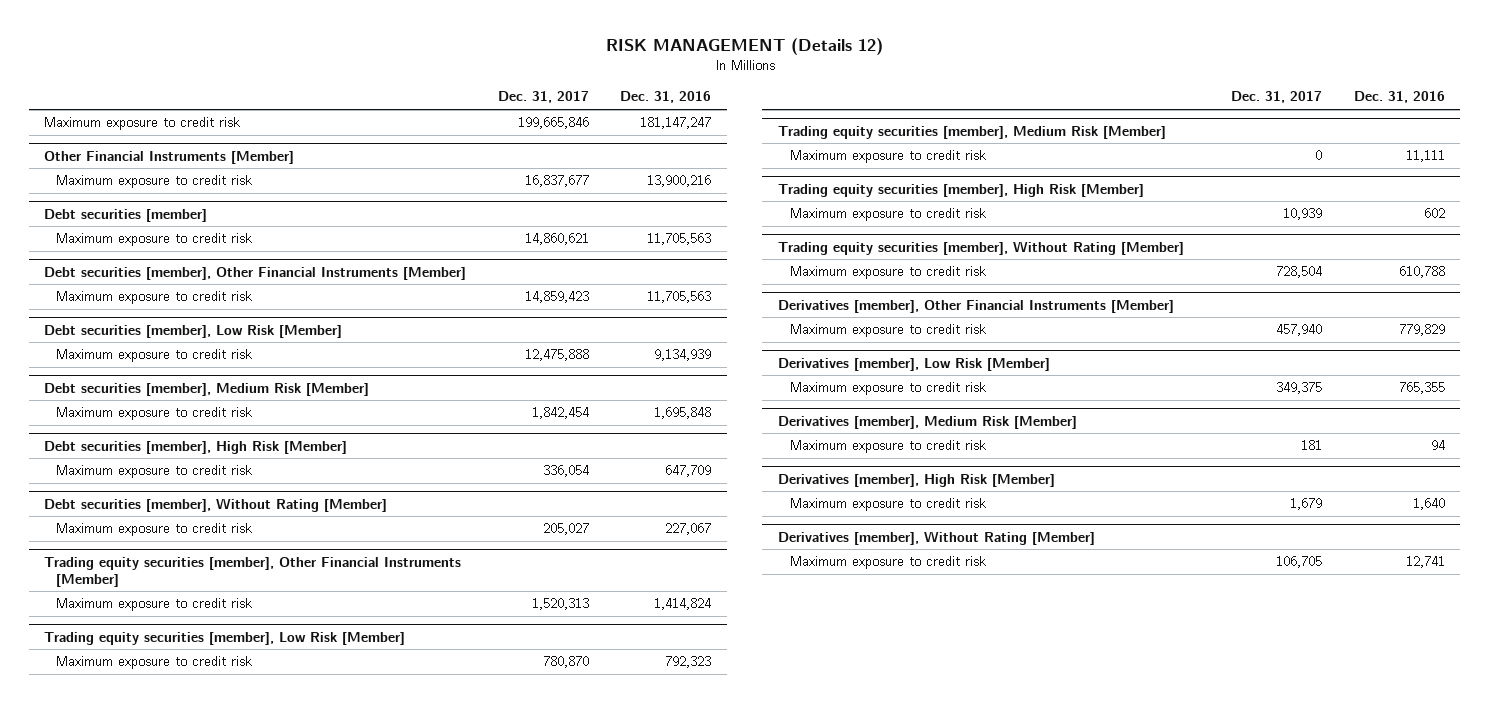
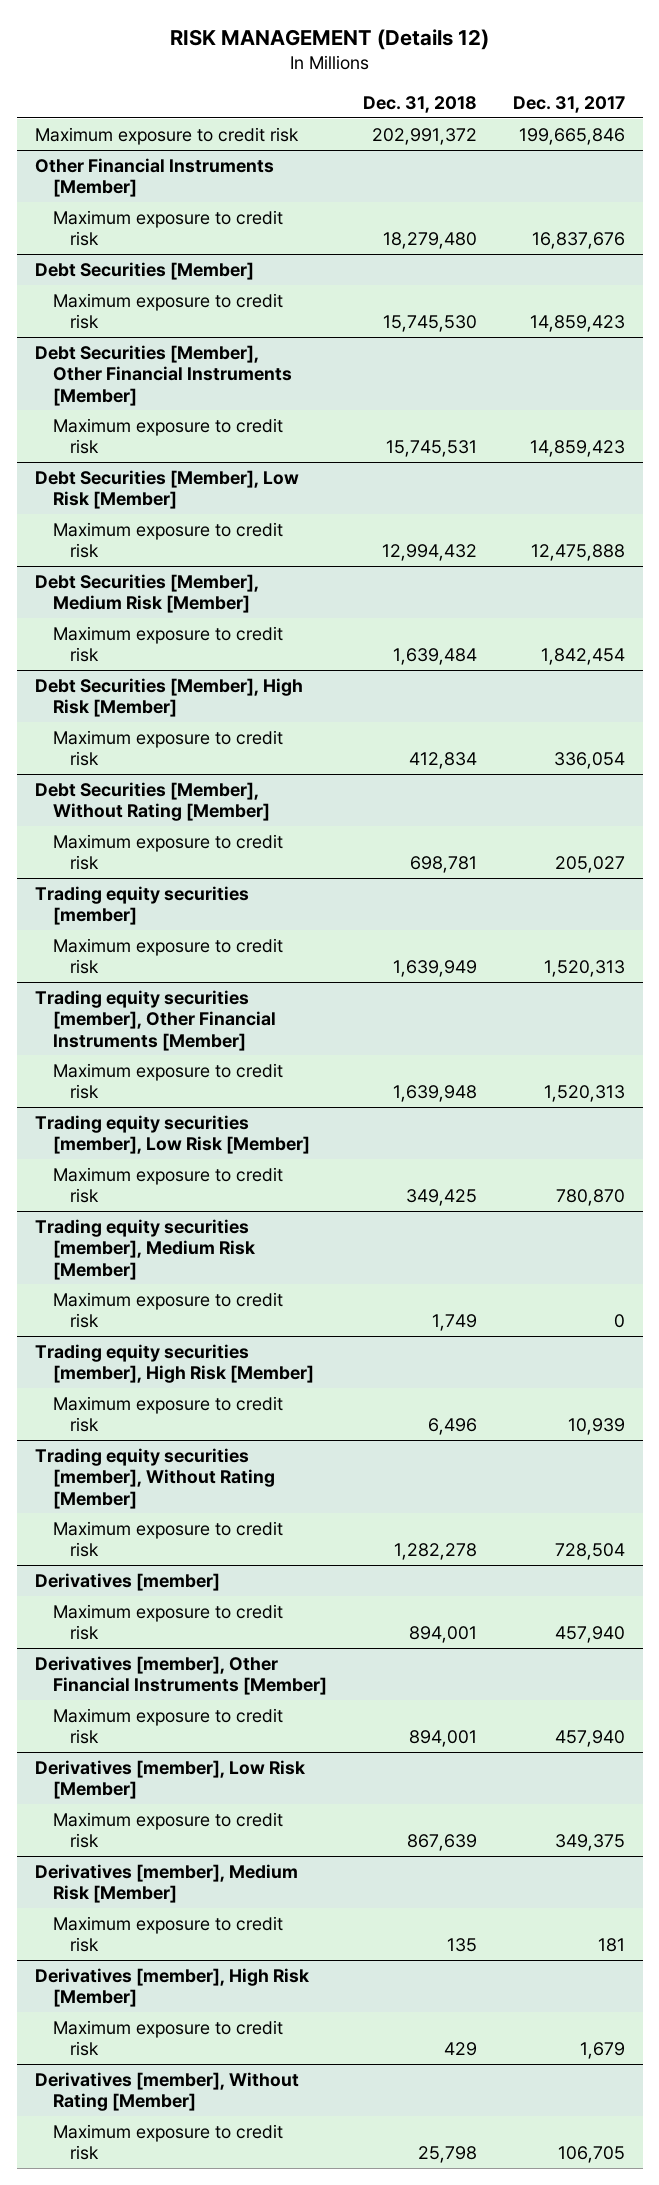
[620,91,712,104] Dec. 31, 2016 -> none
none -> [362,96,477,114] Dec. 31, 2018
[56,233,253,247] Maximum exposure to credit risk -> none
[44,266,467,280] Debt securities [member], Other Financial Instruments [Member] -> none
[524,175,589,188] 16,837,677 -> [531,232,625,250] 16,837,676
[44,208,208,222] Debt securities [member] -> [34,261,254,280] Debt Securities [Member]
none -> [34,344,292,406] Debt Securities [Member], Other Financial Instruments [Member]
none -> [52,417,283,455] Maximum exposure to credit risk
[44,324,343,338] Debt securities [member], Low Risk [Member] -> [34,469,299,510] Debt Securities [Member], Low Risk [Member]
[44,382,370,396] Debt securities [member], Medium Risk [Member] -> [34,573,259,614] Debt Securities [Member], Medium Risk [Member]
[44,440,348,454] Debt securities [member], High Risk [Member] -> [34,677,303,718] Debt Securities [Member], High Risk [Member]
[44,497,388,512] Debt securities [member], Without Rating [Member] -> [34,781,270,822] Debt Securities [Member], Without Rating [Member]
none -> [34,885,249,926] Trading equity securities [member]
none -> [52,937,283,975] Maximum exposure to credit risk
none -> [34,1572,220,1591] Derivatives [member]
none -> [52,1603,283,1641] Maximum exposure to credit risk

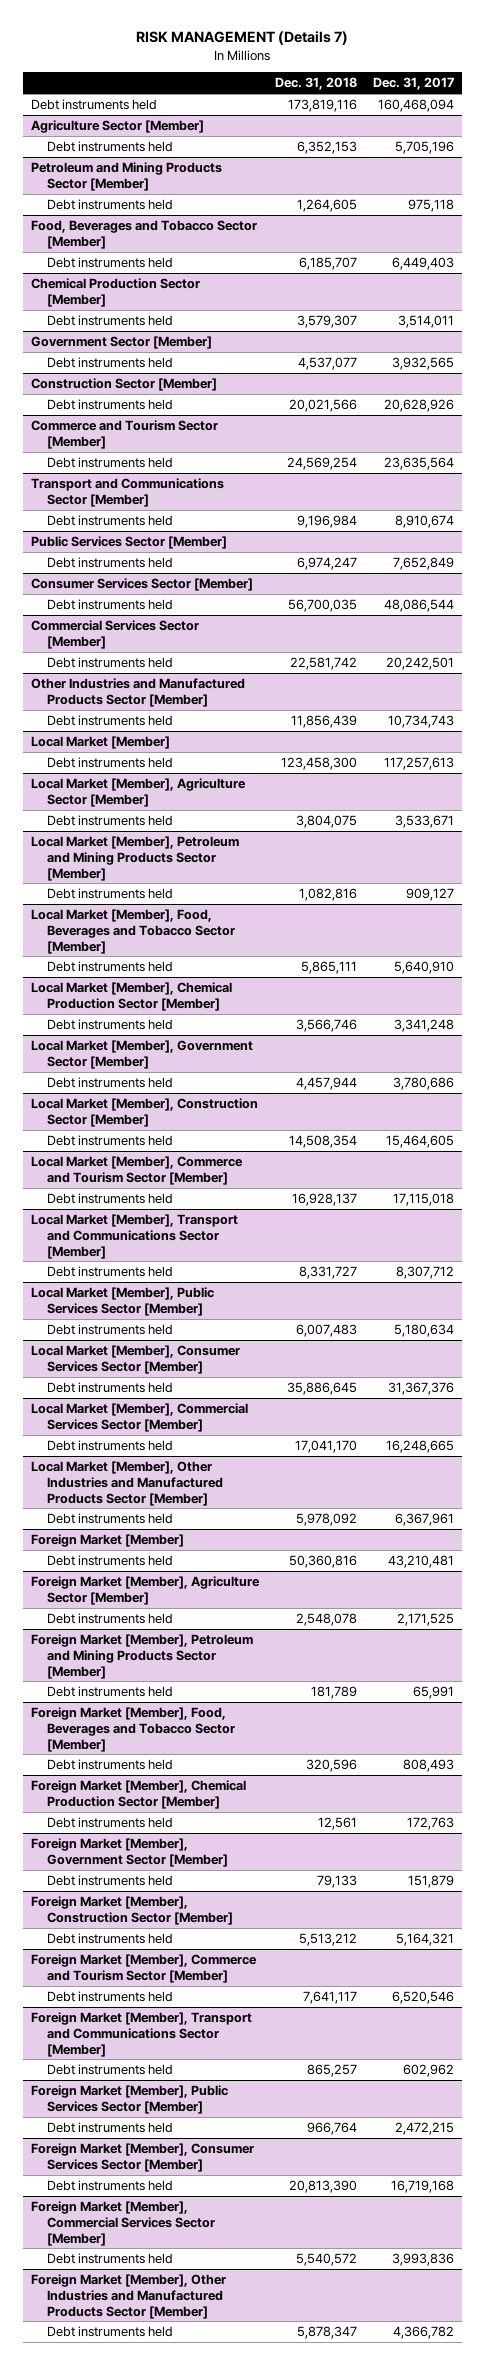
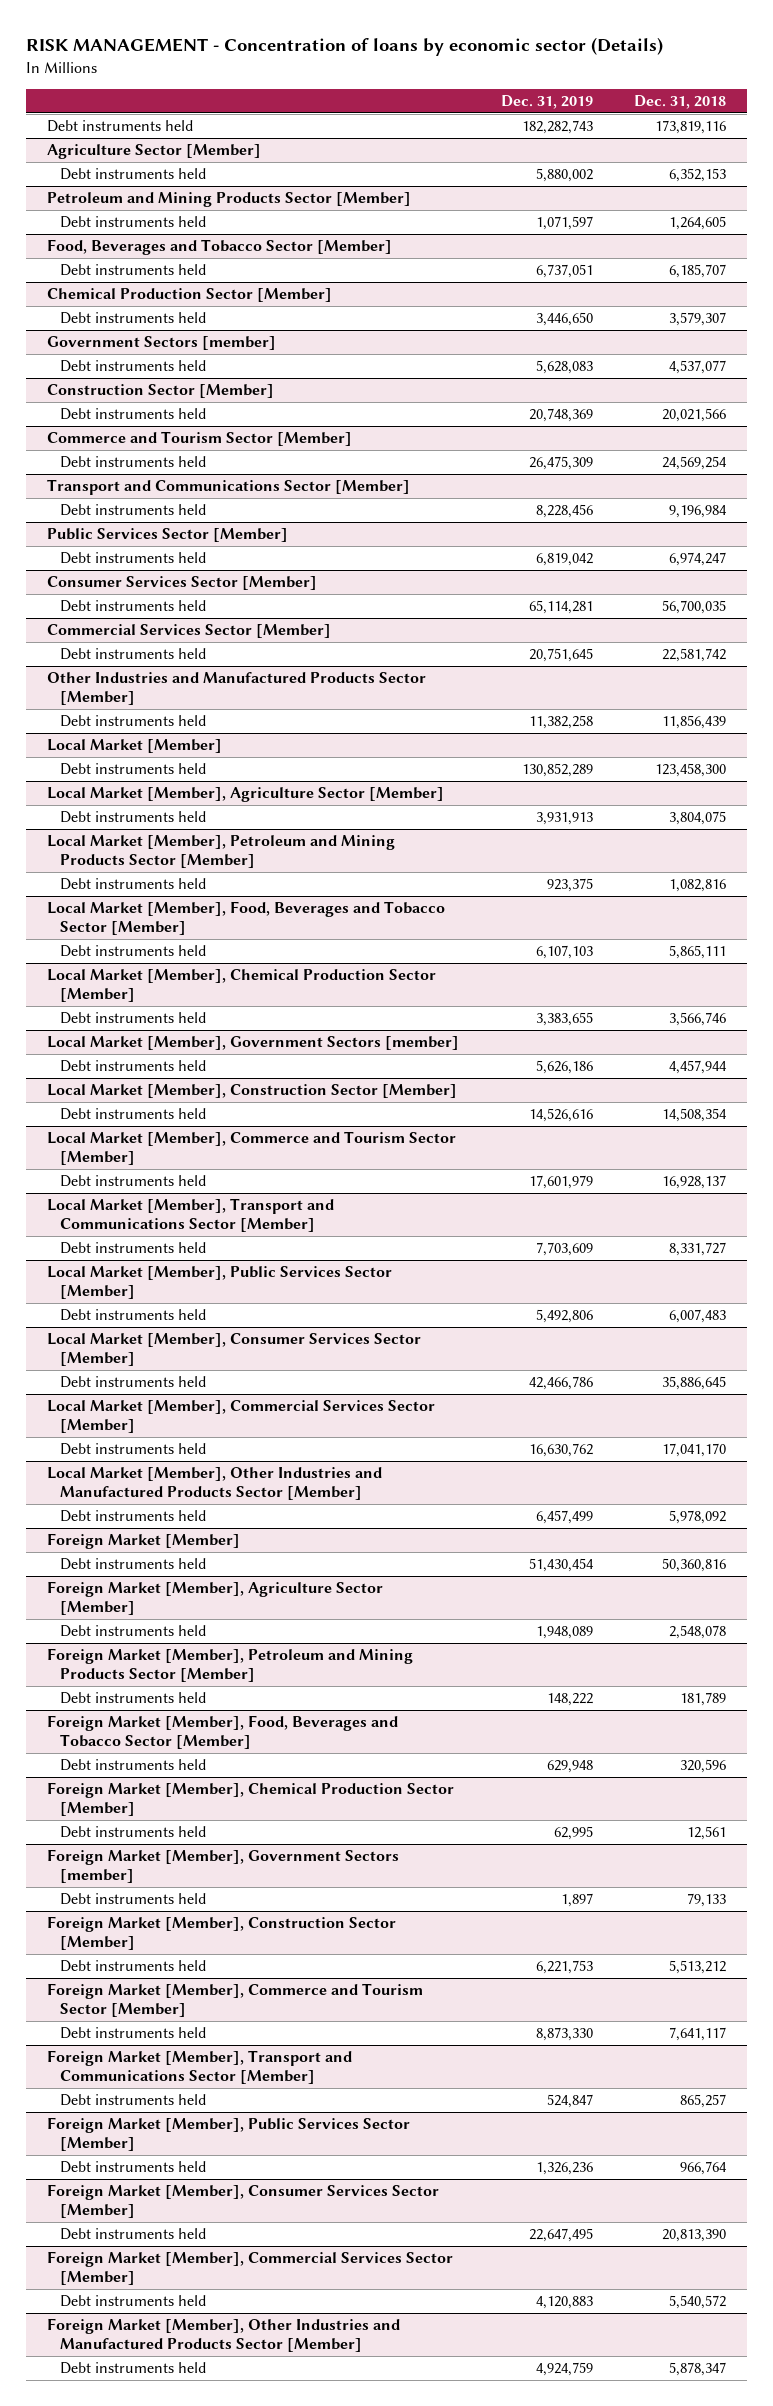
[136,31,349,46] RISK MANAGEMENT (Details 7) -> [26,37,664,57] RISK MANAGEMENT - Concentration of loans by economic sector (Details)
[372,77,454,91] Dec. 31, 2017 -> none
none -> [500,94,593,109] Dec. 31, 2019
[30,335,212,349] Government Sector [Member] -> [47,336,277,351] Government Sectors [member]
[30,1039,253,1069] Local Market [Member], Government Sector [Member] -> [47,1036,460,1051] Local Market [Member], Government Sectors [member]
[30,1837,228,1867] Foreign Market [Member], Government Sector [Member] -> [47,1849,400,1883] Foreign Market [Member], Government Sectors [member]

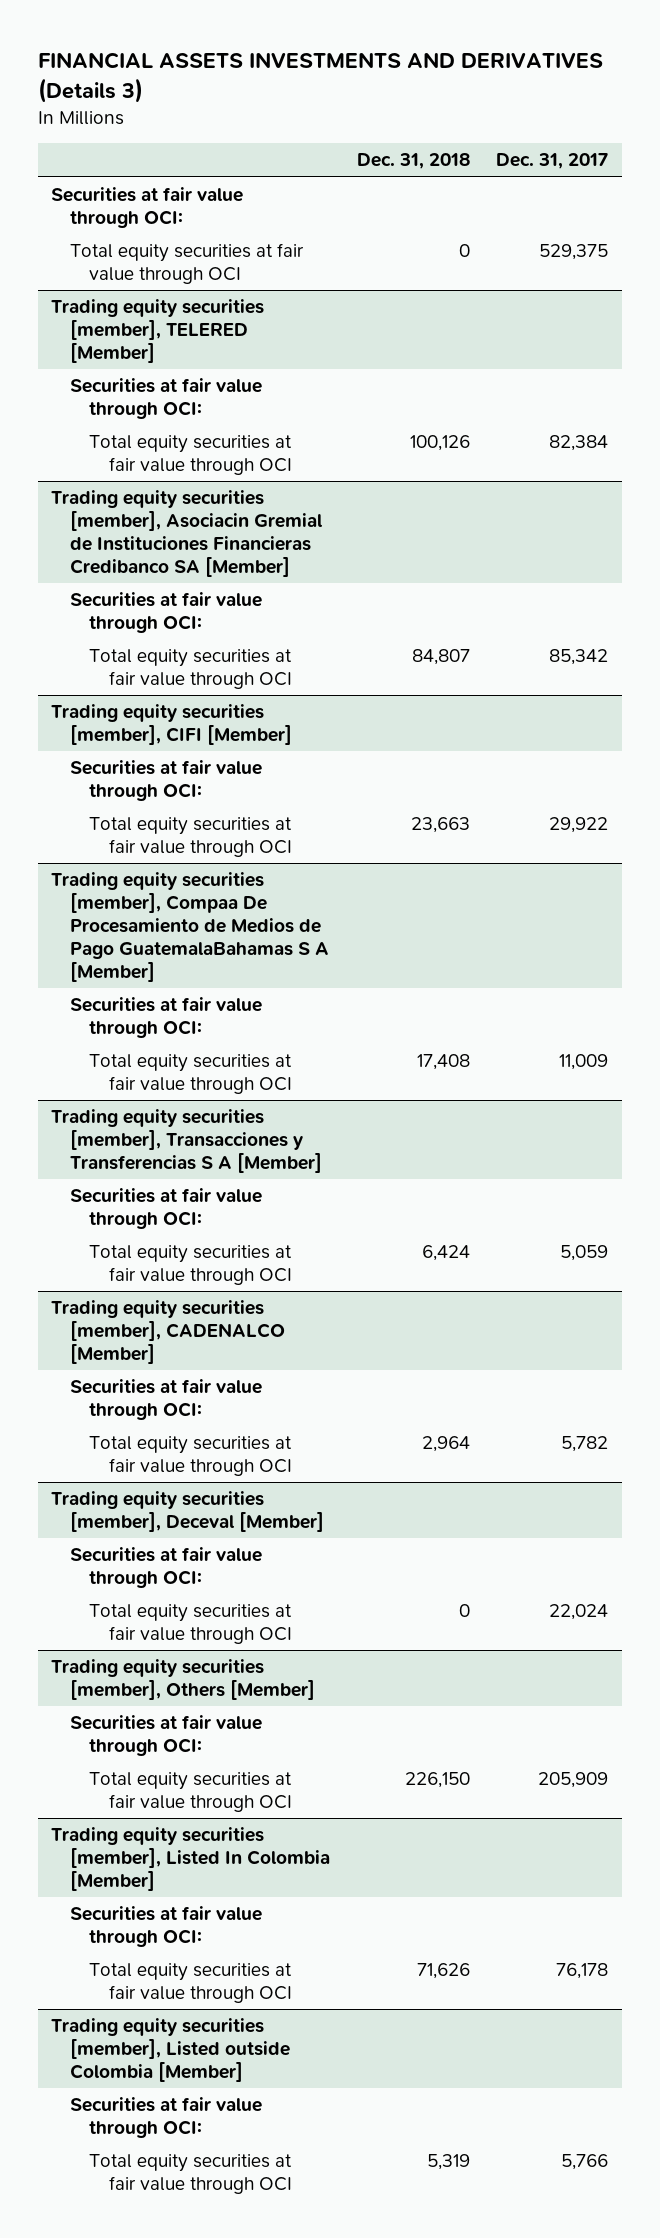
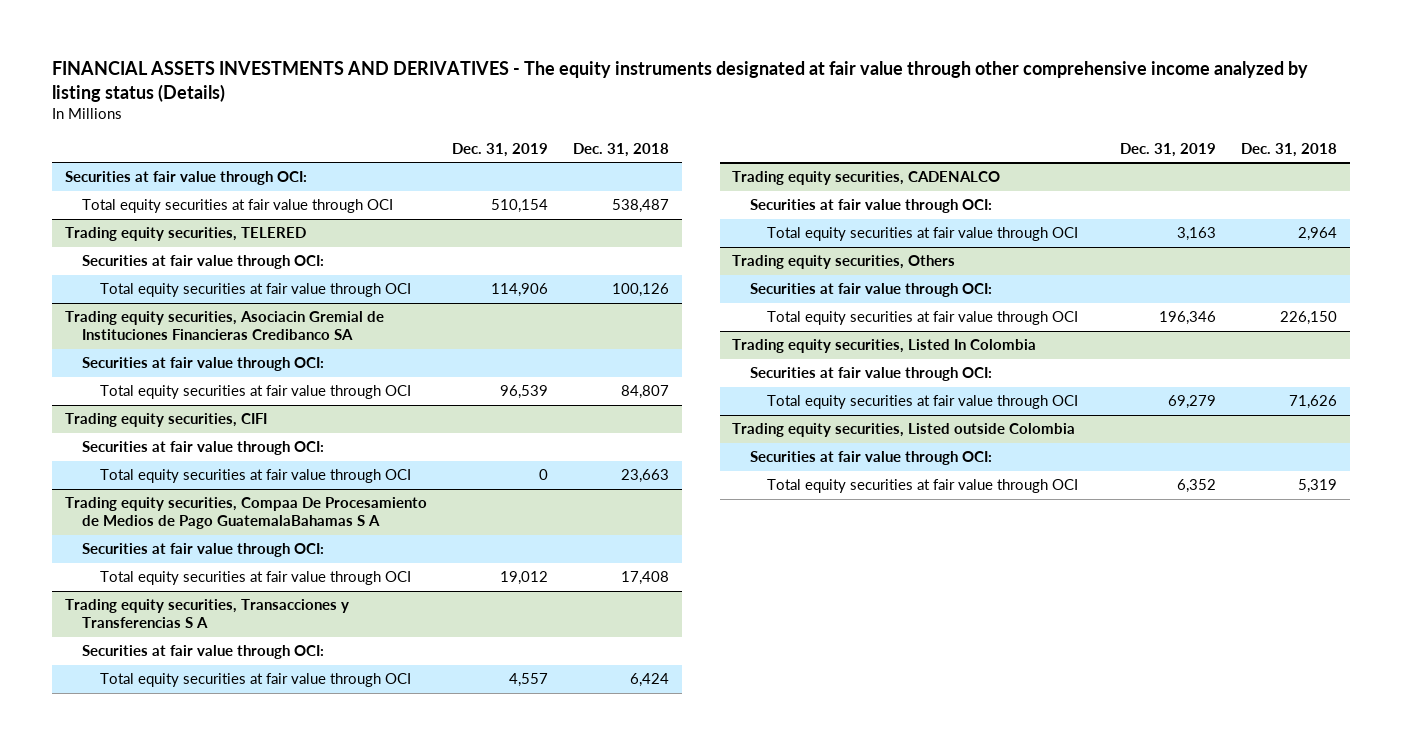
[38,52,604,103] FINANCIAL ASSETS INVESTMENTS AND DERIVATIVES (Details 3) -> [51,61,1308,102] FINANCIAL ASSETS INVESTMENTS AND DERIVATIVES - The equity instruments designated at fair value through other comprehensive income analyzed by listing status (Details)
[496,153,609,170] Dec. 31, 2017 -> none
none -> [452,142,549,157] Dec. 31, 2019
[458,244,470,258] 0 -> [612,199,670,214] 538,487
[51,299,265,364] Trading equity securities [member], TELERED [Member] -> [64,227,306,242] Trading equity securities, TELERED
[51,490,324,578] Trading equity securities [member], Asociacin Gremial de Instituciones Financieras Credibanco SA [Member] -> [64,311,384,341] Trading equity securities, Asociacin Gremial de Instituciones Financieras Credibanco SA
[51,704,293,746] Trading equity securities [member], CIFI [Member] -> [64,413,267,428] Trading equity securities, CIFI
[51,872,330,982] Trading equity securities [member], Compaa De Procesamiento de Medios de Pago GuatemalaBahamas S A [Member] -> [64,497,427,530] Trading equity securities, Compaa De Procesamiento de Medios de Pago GuatemalaBahamas S A
[51,1109,323,1174] Trading equity securities [member], Transacciones y Transferencias S A [Member] -> [64,599,349,629] Trading equity securities, Transacciones y Transferencias S A
[51,1300,286,1365] Trading equity securities [member], CADENALCO [Member] -> [732,171,1001,186] Trading equity securities, CADENALCO
[51,1491,325,1533] Trading equity securities [member], Deceval [Member] -> none
[70,1547,263,1589] Securities at fair value through OCI: -> none
[89,1604,293,1645] Total equity securities at fair value through OCI -> none
[51,1659,316,1701] Trading equity securities [member], Others [Member] -> [732,255,956,270] Trading equity securities, Others
[51,1827,331,1892] Trading equity securities [member], Listed In Colombia [Member] -> [732,339,1037,354] Trading equity securities, Listed In Colombia
[51,2018,291,2083] Trading equity securities [member], Listed outside Colombia [Member] -> [732,423,1076,438] Trading equity securities, Listed outside Colombia

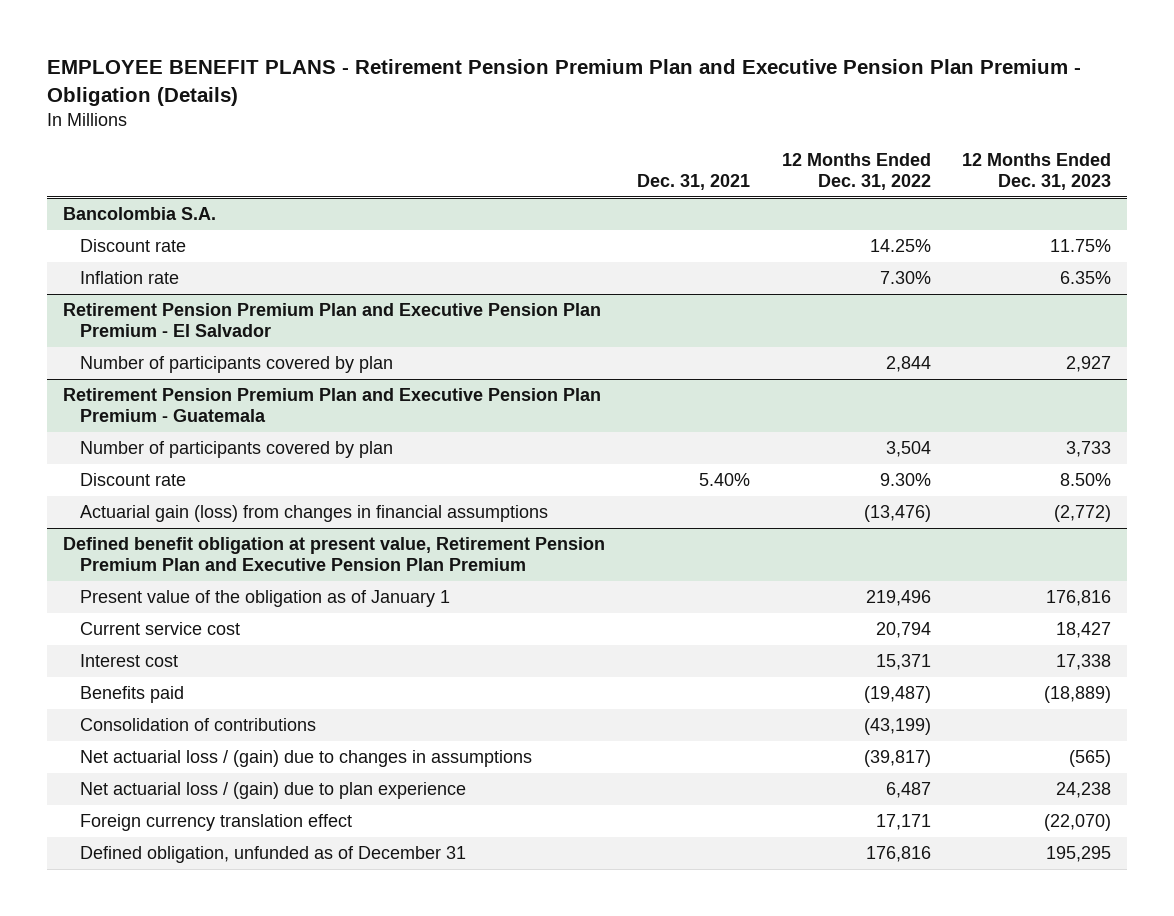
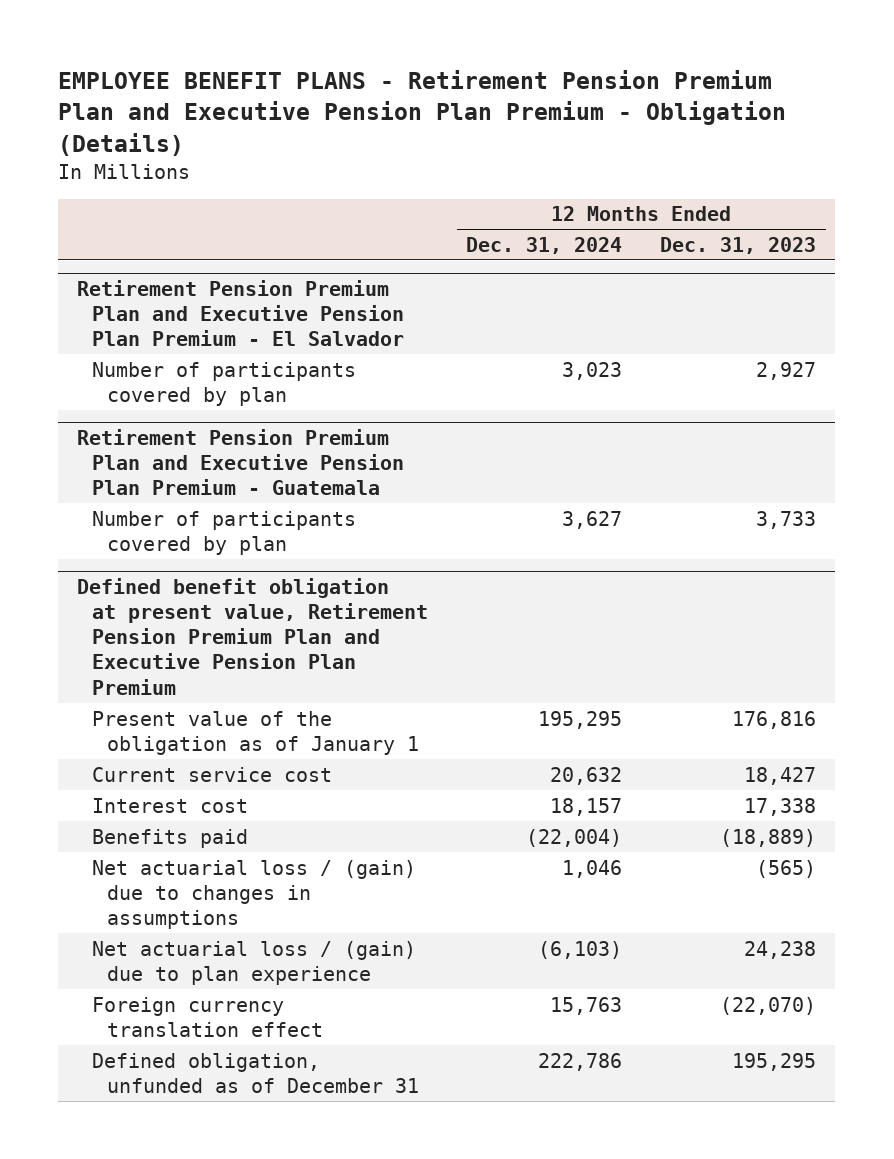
[636,173,750,190] Dec. 31, 2021 -> none
[781,153,931,190] 12 Months Ended Dec. 31, 2022 -> none
none -> [466,236,623,254] Dec. 31, 2024
[62,207,216,221] Bancolombia S.A. -> none
[79,239,186,253] Discount rate -> none
[79,271,179,285] Inflation rate -> none
[79,473,186,487] Discount rate -> none
[79,505,548,523] Actuarial gain (loss) from changes in financial assumptions -> none
[79,718,316,732] Consolidation of contributions -> none

